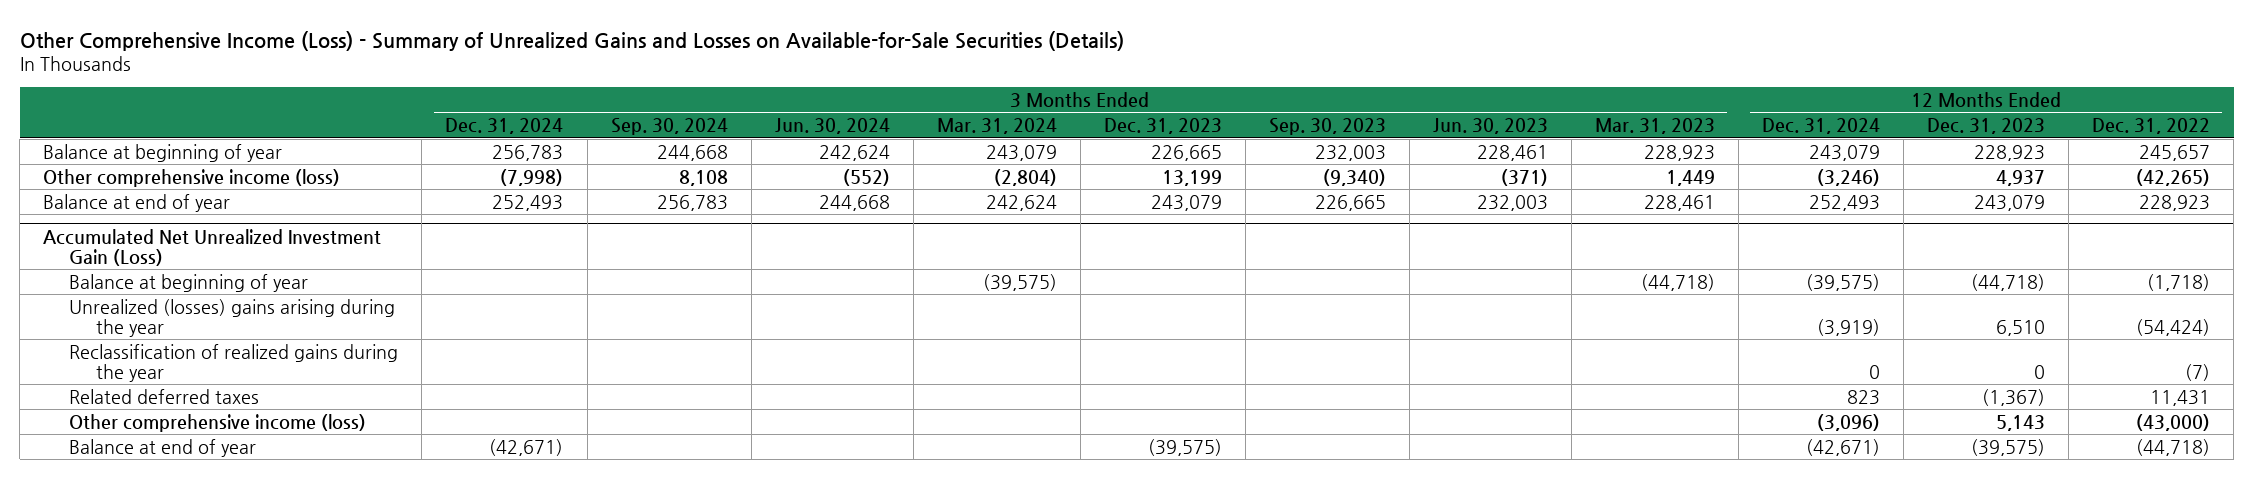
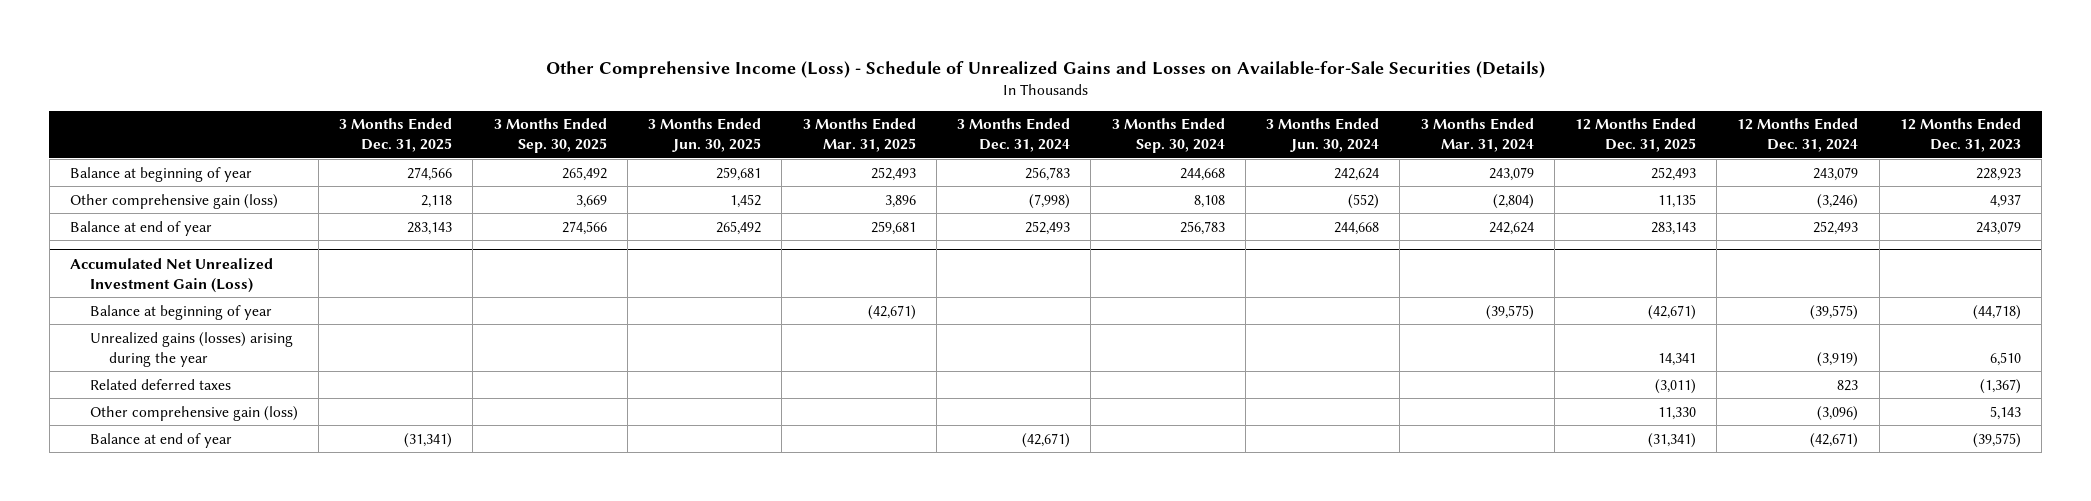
[19,30,1124,51] Other Comprehensive Income (Loss) - Summary of Unrealized Gains and Losses on Available-for-Sale Securities (Details) -> [545,60,1545,78] Other Comprehensive Income (Loss) - Schedule of Unrealized Gains and Losses on Available-for-Sale Securities (Details)
[1103,118,1222,135] Dec. 31, 2023 -> none
[1268,118,1386,136] Sep. 30, 2023 -> none
[1432,118,1548,135] Jun. 30, 2023 -> none
[1594,118,1715,135] Mar. 31, 2023 -> none
[2092,118,2211,135] Dec. 31, 2022 -> none
none -> [339,118,453,153] 3 Months Ended Dec. 31, 2025
none -> [493,118,607,154] 3 Months Ended Sep. 30, 2025
none -> [648,118,762,153] 3 Months Ended Jun. 30, 2025
none -> [802,118,916,153] 3 Months Ended Mar. 31, 2025
none -> [1575,118,1697,153] 12 Months Ended Dec. 31, 2025
[43,168,341,187] Other comprehensive income (loss) -> [70,193,279,209] Other comprehensive gain (loss)
[69,343,399,382] Reclassification of realized gains during the year -> none
[69,298,396,337] Unrealized (losses) gains arising during the year -> [89,331,293,367] Unrealized gains (losses) arising during the year
[69,413,367,432] Other comprehensive income (loss) -> [89,405,298,421] Other comprehensive gain (loss)

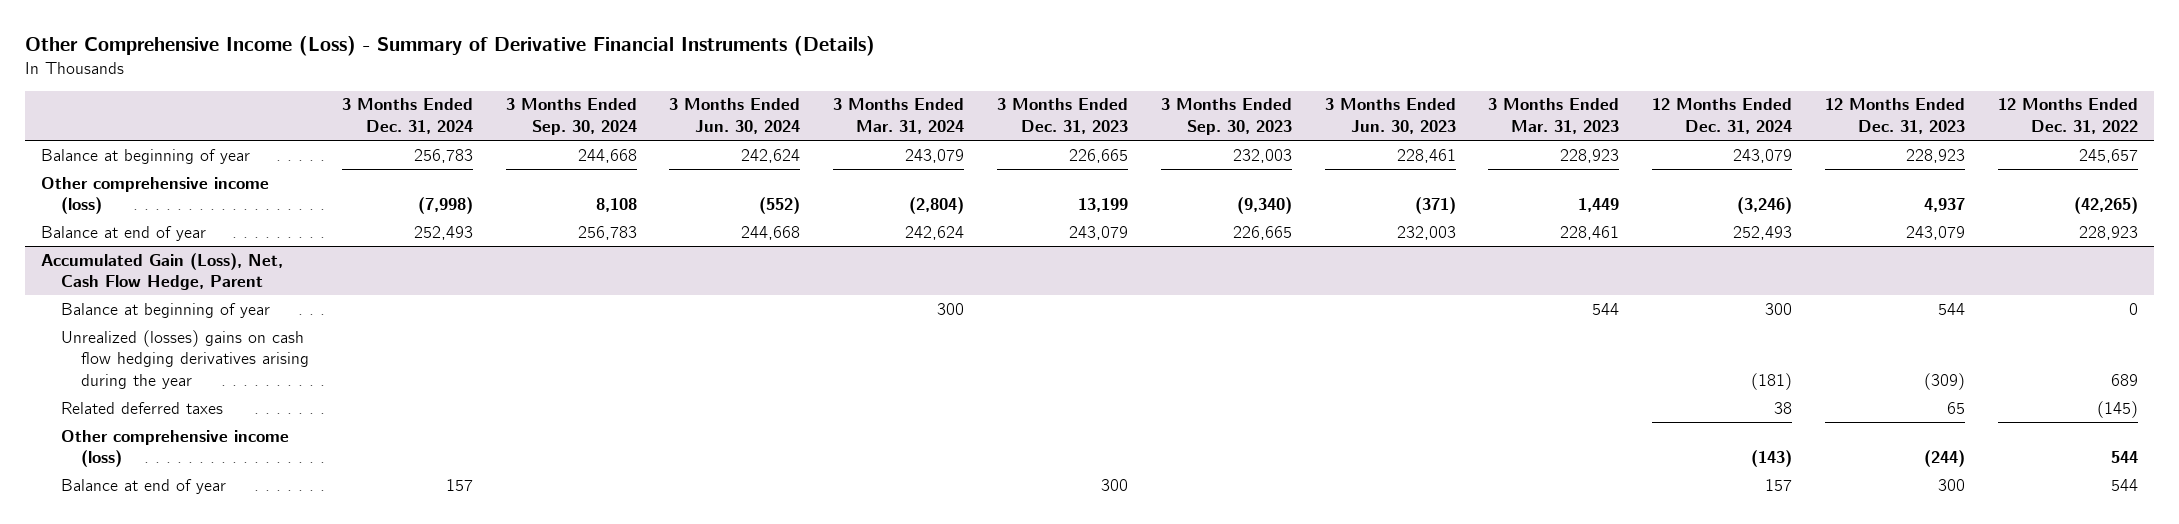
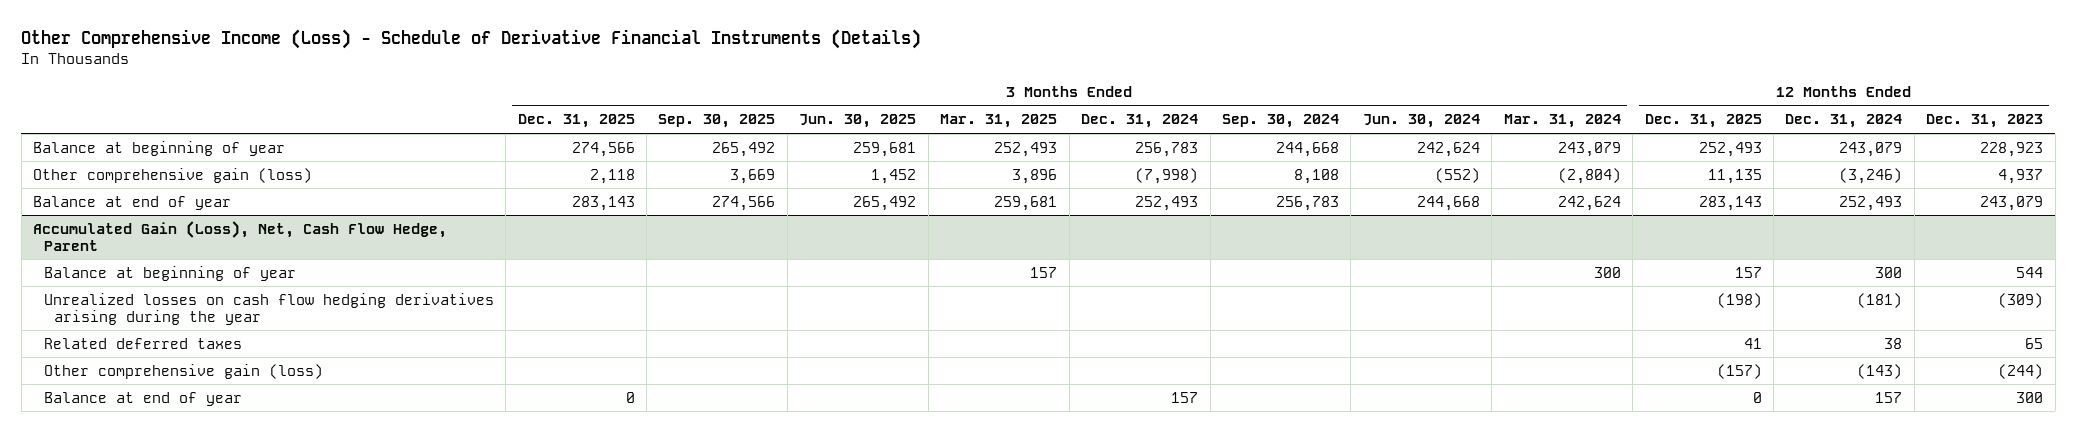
[24,36,875,57] Other Comprehensive Income (Loss) - Summary of Derivative Financial Instruments (Details) -> [21,28,922,49] Other Comprehensive Income (Loss) - Schedule of Derivative Financial Instruments (Details)
[997,98,1129,135] 3 Months Ended Dec. 31, 2023 -> none
[1160,98,1292,136] 3 Months Ended Sep. 30, 2023 -> none
[1324,98,1456,135] 3 Months Ended Jun. 30, 2023 -> none
[1488,98,1620,135] 3 Months Ended Mar. 31, 2023 -> none
[1997,98,2138,135] 12 Months Ended Dec. 31, 2022 -> none
none -> [517,114,635,129] Dec. 31, 2025
none -> [658,114,776,129] Sep. 30, 2025
none -> [799,114,917,129] Jun. 30, 2025
none -> [940,114,1058,129] Mar. 31, 2025
none -> [1644,114,1762,129] Dec. 31, 2025
[41,176,270,215] Other comprehensive income (loss) -> [33,167,313,183] Other comprehensive gain (loss)
[61,329,309,390] Unrealized (losses) gains on cash flow hedging derivatives arising during the year -> [43,292,494,325] Unrealized losses on cash flow hedging derivatives arising during the year
[61,429,290,468] Other comprehensive income (loss) -> [43,363,323,379] Other comprehensive gain (loss)

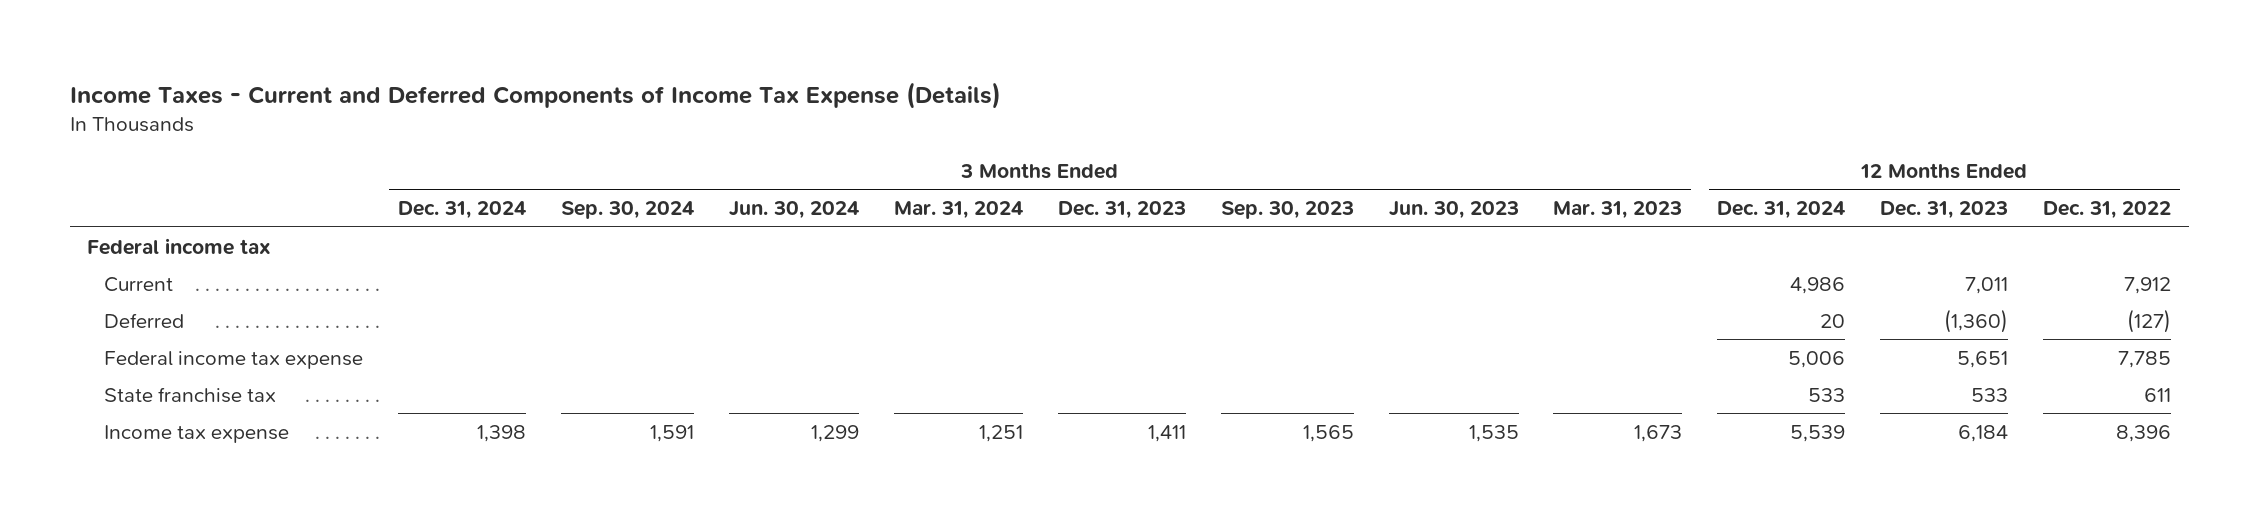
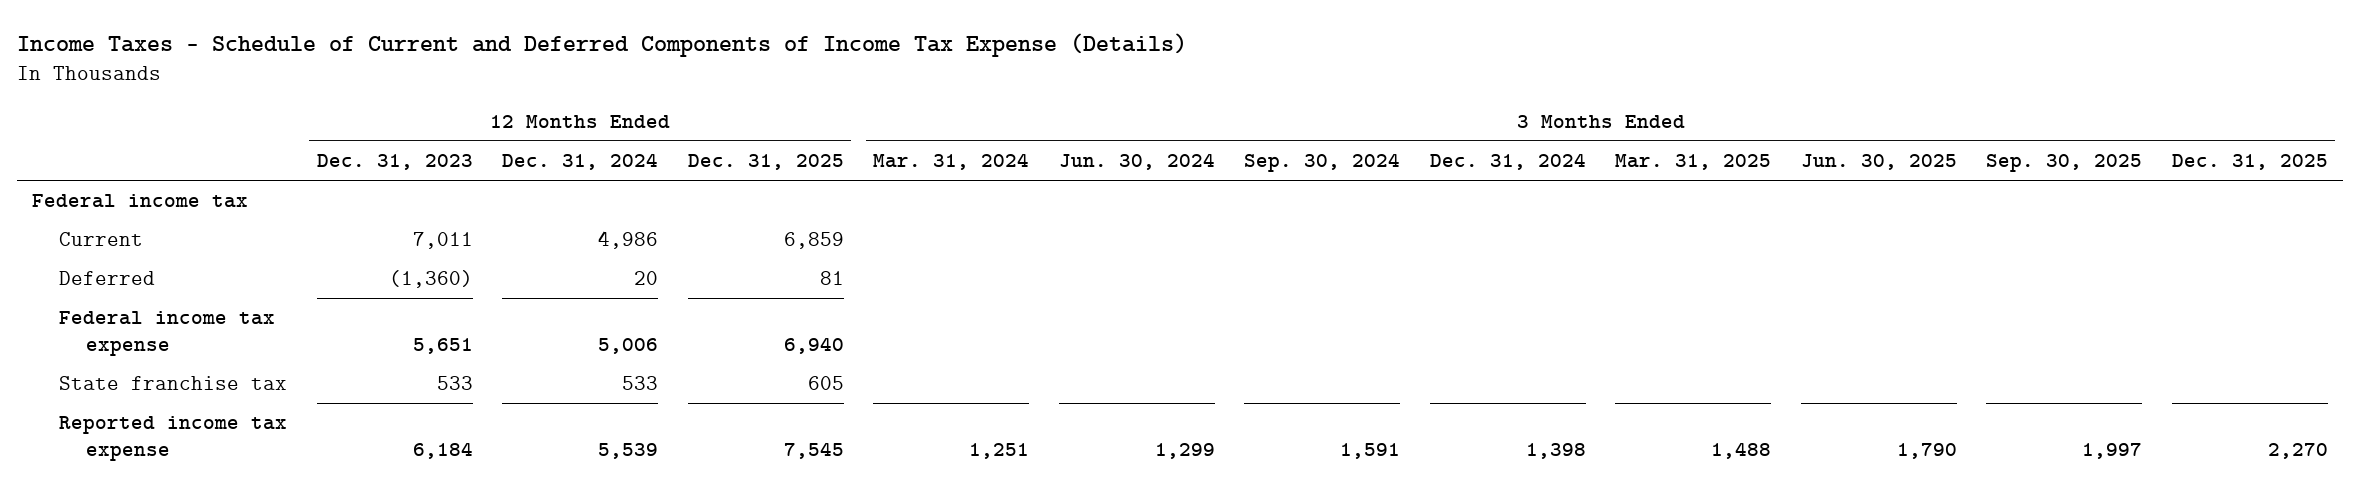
[69,81,1001,109] Income Taxes - Current and Deferred Components of Income Tax Expense (Details) -> [17,32,1188,57] Income Taxes - Schedule of Current and Deferred Components of Income Tax Expense (Details)
[1057,201,1186,220] Dec. 31, 2023 -> none
[1220,201,1354,220] Sep. 30, 2023 -> none
[1388,201,1519,220] Jun. 30, 2023 -> none
[1553,201,1683,220] Mar. 31, 2023 -> none
[2043,201,2172,220] Dec. 31, 2022 -> none
none -> [687,154,844,171] Dec. 31, 2025
none -> [1615,154,1772,171] Mar. 31, 2025
none -> [1800,154,1957,171] Jun. 30, 2025
none -> [1986,154,2143,173] Sep. 30, 2025
none -> [2171,154,2328,171] Dec. 31, 2025
[103,424,289,443] Income tax expense -> [59,416,288,462] Reported income tax expense

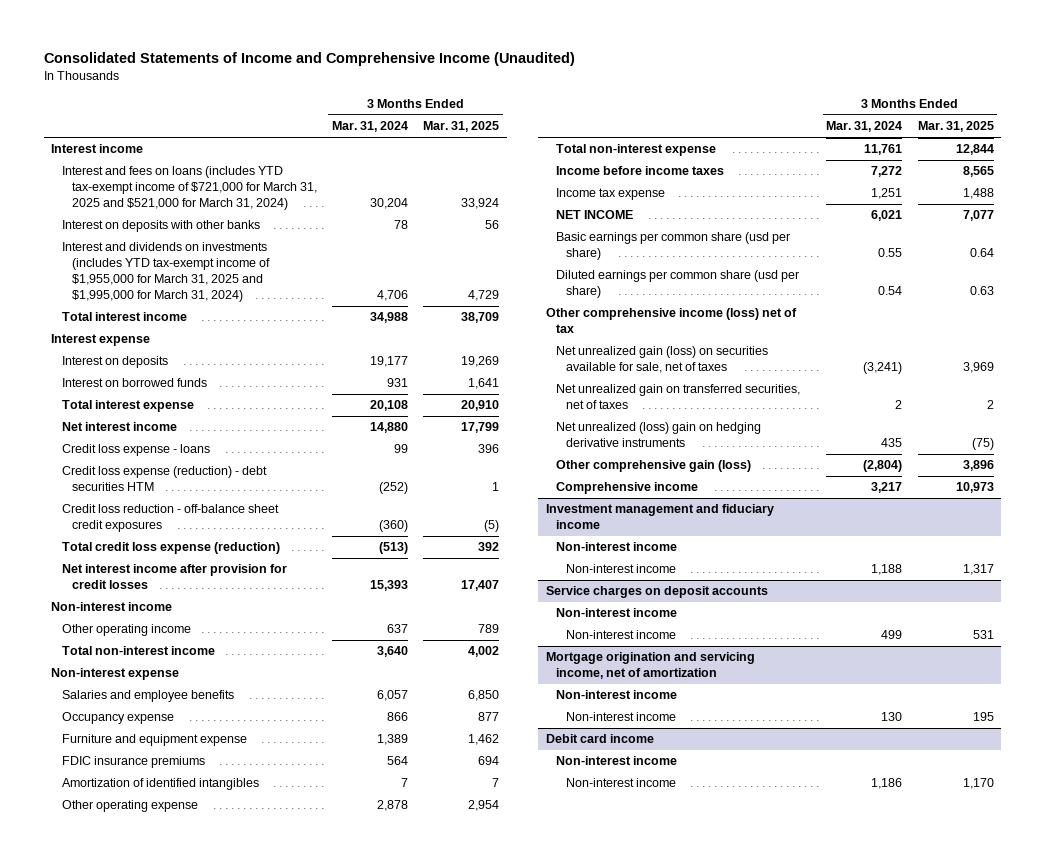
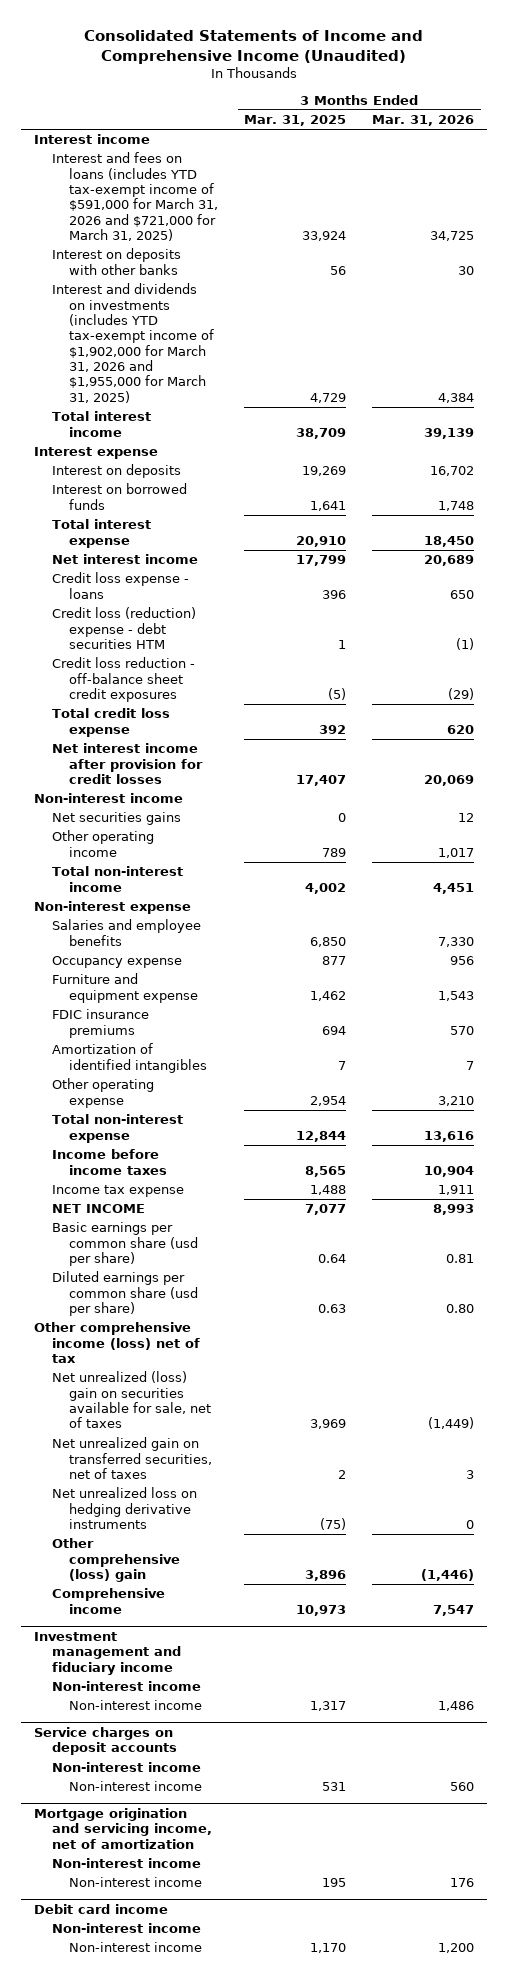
[332,121,409,133] Mar. 31, 2024 -> none
none -> [372,115,475,127] Mar. 31, 2026
[61,166,317,211] Interest and fees on loans (includes YTD tax-exempt income of $721,000 for March 31, 2025 and $521,000 for March 31, 2024) -> [51,152,219,242] Interest and fees on loans (includes YTD tax-exempt income of $591,000 for March 31, 2026 and $721,000 for March 31, 2025)
[61,242,270,303] Interest and dividends on investments (includes YTD tax-exempt income of $1,955,000 for March 31, 2025 and $1,995,000 for March 31, 2024) -> [51,283,215,403] Interest and dividends on investments (includes YTD tax-exempt income of $1,902,000 for March 31, 2026 and $1,955,000 for March 31, 2025)
[61,466,267,492] Credit loss expense (reduction) - debt securities HTM -> [51,607,196,650] Credit loss (reduction) expense - debt securities HTM
[61,542,280,555] Total credit loss expense (reduction) -> [51,708,170,737] Total credit loss expense
none -> [51,812,181,826] Net securities gains
[556,346,769,374] Net unrealized gain (loss) on securities available for sale, net of taxes -> [51,1371,212,1429] Net unrealized (loss) gain on securities available for sale, net of taxes
[556,422,762,448] Net unrealized (loss) gain on hedging derivative instruments -> [51,1487,197,1530] Net unrealized loss on hedging derivative instruments
[556,460,752,473] Other comprehensive gain (loss) -> [51,1538,181,1583] Other comprehensive (loss) gain

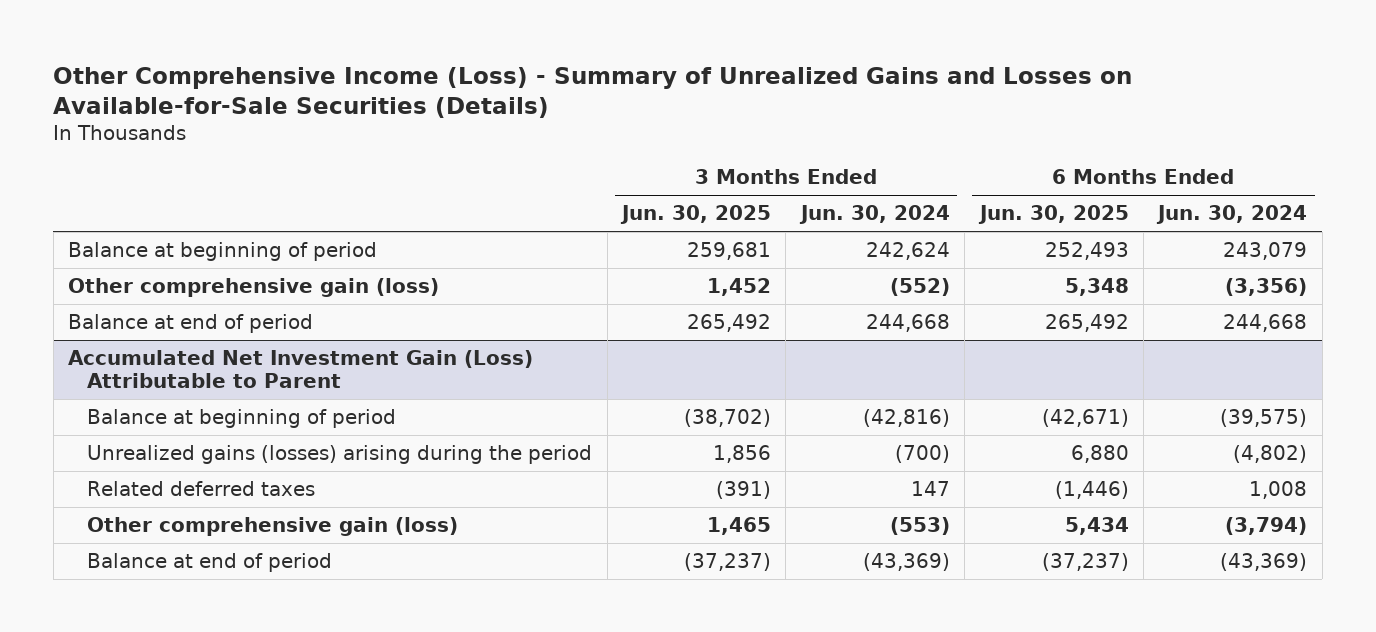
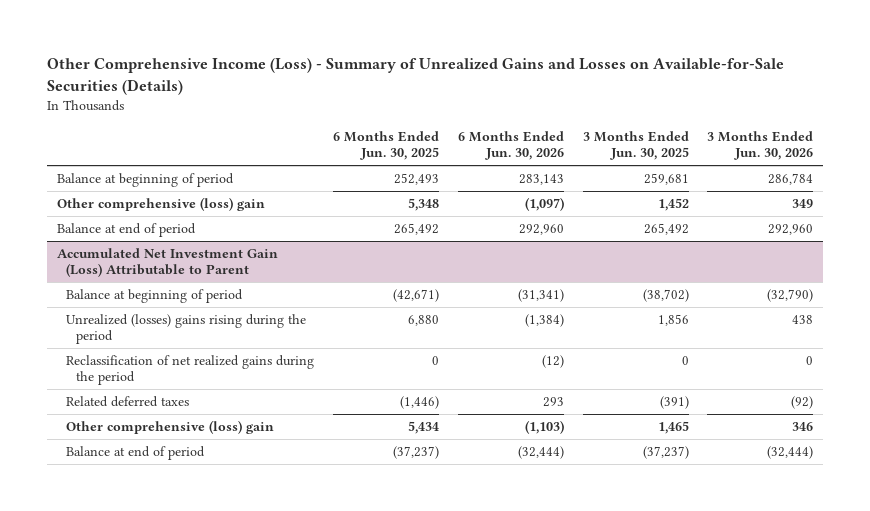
[798,205,950,225] Jun. 30, 2024 -> none
[1156,205,1308,225] Jun. 30, 2024 -> none
none -> [457,130,564,161] 6 Months Ended Jun. 30, 2026
none -> [707,130,814,161] 3 Months Ended Jun. 30, 2026
[68,278,440,298] Other comprehensive gain (loss) -> [56,197,265,212] Other comprehensive (loss) gain
[87,445,593,465] Unrealized gains (losses) arising during the period -> [66,314,307,345] Unrealized (losses) gains rising during the period
none -> [66,355,315,386] Reclassification of net realized gains during the period
[87,517,459,537] Other comprehensive gain (loss) -> [66,420,275,435] Other comprehensive (loss) gain

